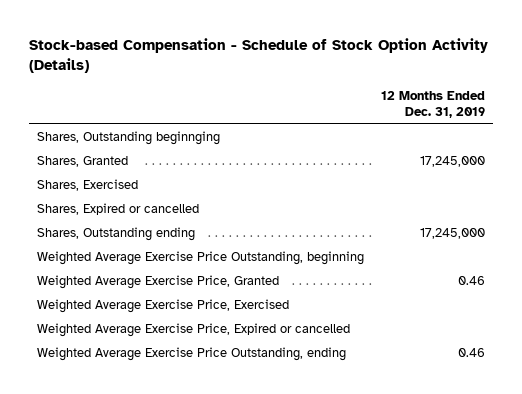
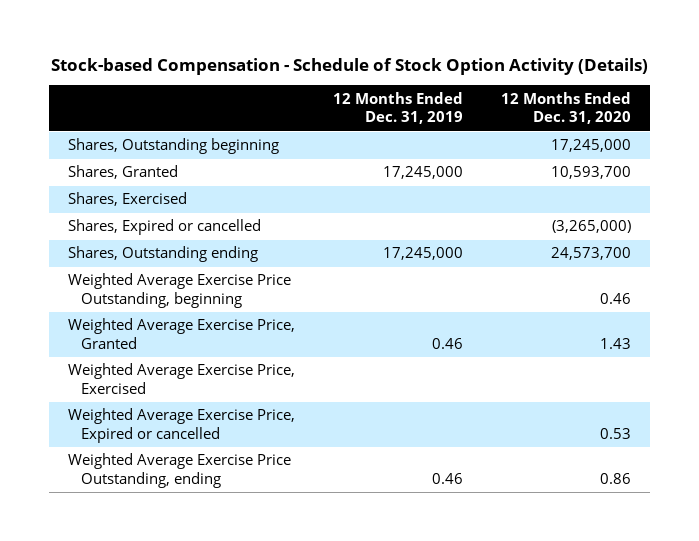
none -> [501,91,632,125] 12 Months Ended Dec. 31, 2020
[37,131,221,146] Shares, Outstanding beginnging -> [68,138,280,155] Shares, Outstanding beginning

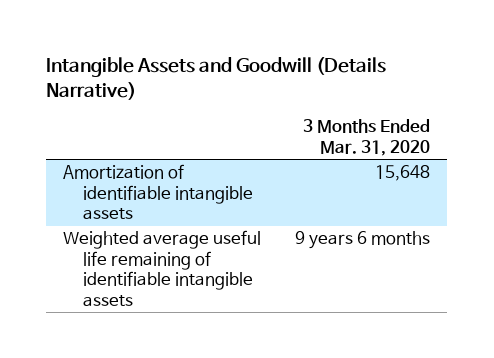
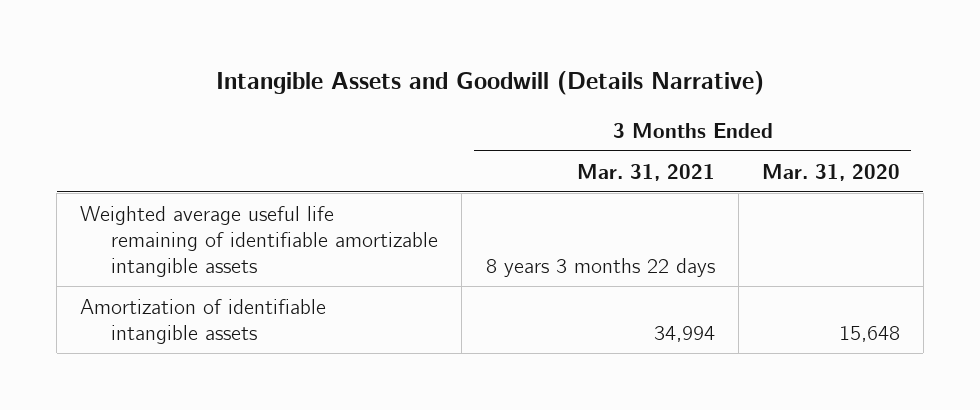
none -> [576,163,715,181] Mar. 31, 2021
none -> [80,205,439,277] Weighted average useful life remaining of identifiable amortizable intangible assets
[63,230,262,307] Weighted average useful life remaining of identifiable intangible assets -> none

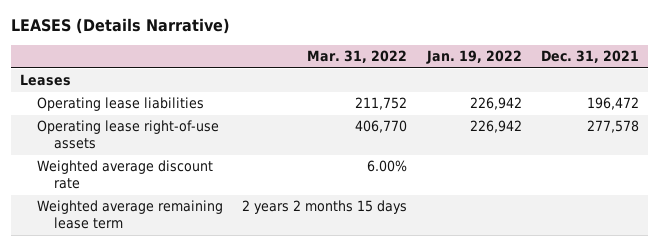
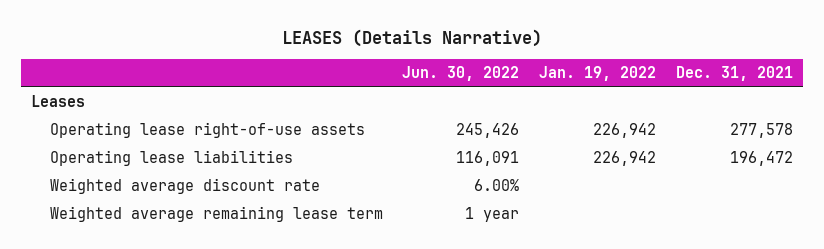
[307,50,408,64] Mar. 31, 2022 -> none
none -> [402,66,520,82] Jun. 30, 2022
[37,97,205,112] Operating lease liabilities -> [49,150,293,167] Operating lease liabilities

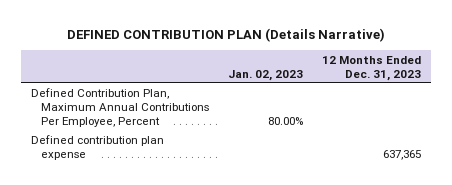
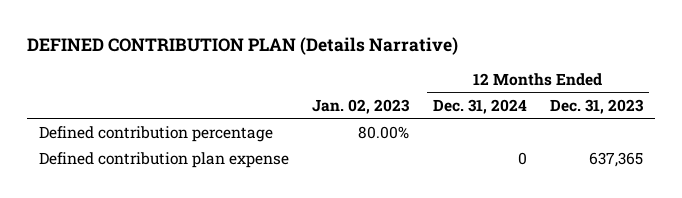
none -> [432,98,527,114] Dec. 31, 2024
[30,88,209,128] Defined Contribution Plan, Maximum Annual Contributions Per Employee, Percent -> [38,125,273,142] Defined contribution percentage

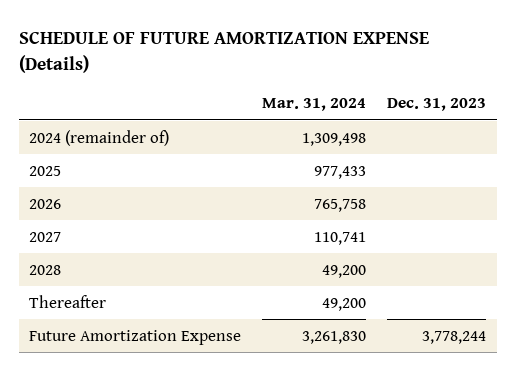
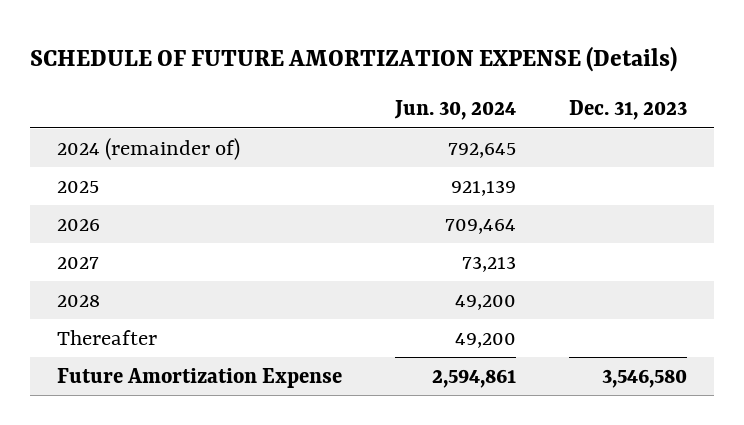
[262,98,367,112] Mar. 31, 2024 -> none
none -> [393,100,516,121] Jun. 30, 2024
[422,330,487,344] 3,778,244 -> [602,368,688,388] 3,546,580

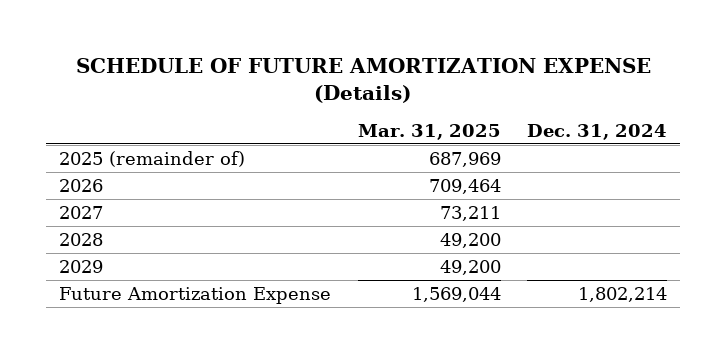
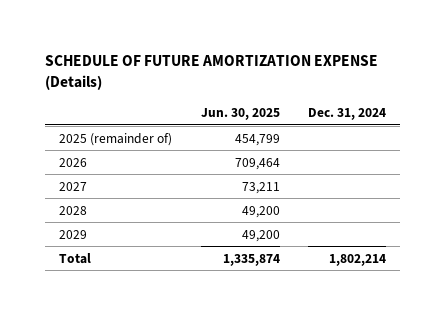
[357,123,501,140] Mar. 31, 2025 -> none
none -> [200,108,280,121] Jun. 30, 2025
[59,286,332,304] Future Amortization Expense -> [59,252,92,264] Total

